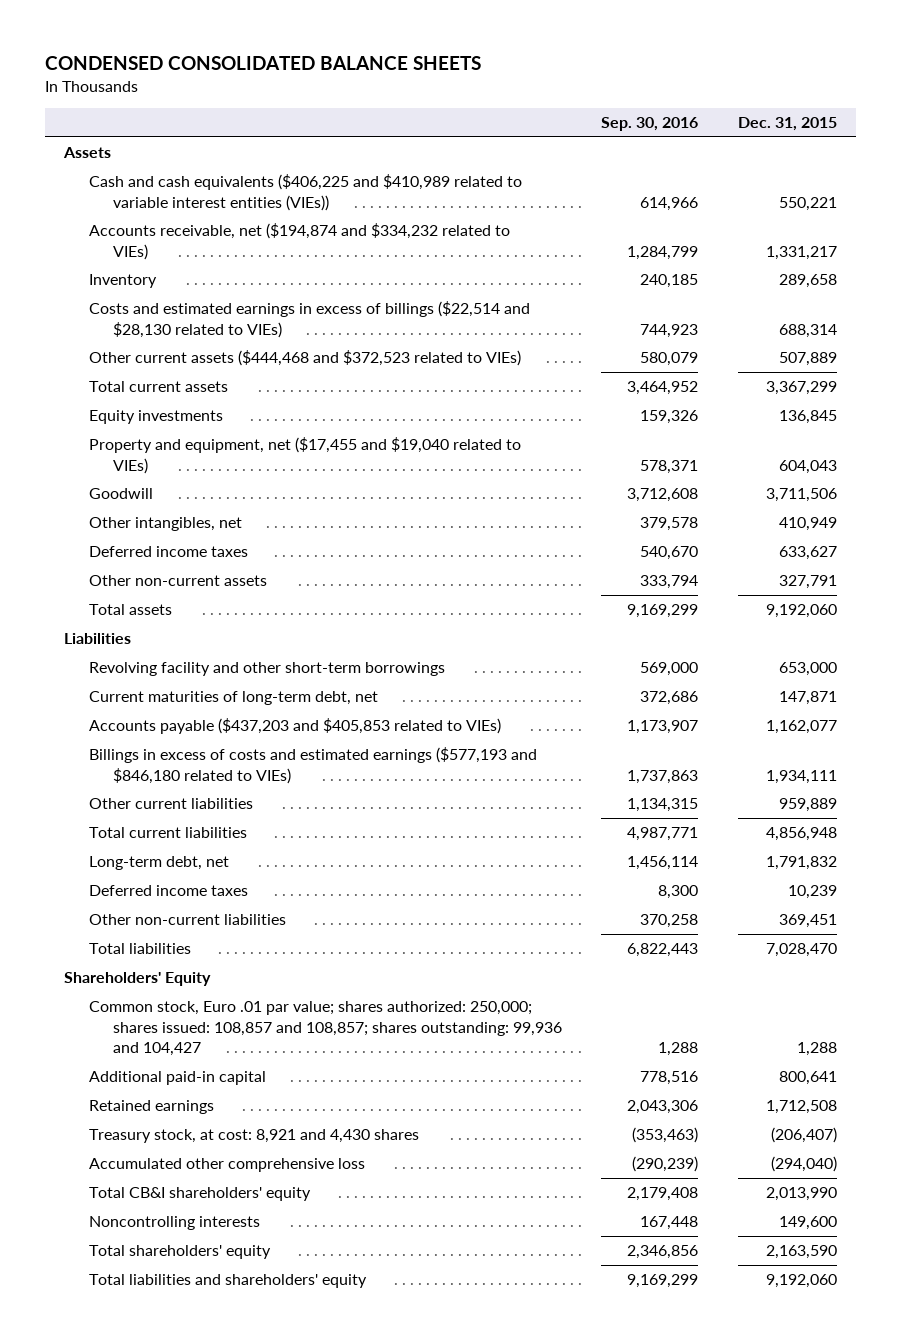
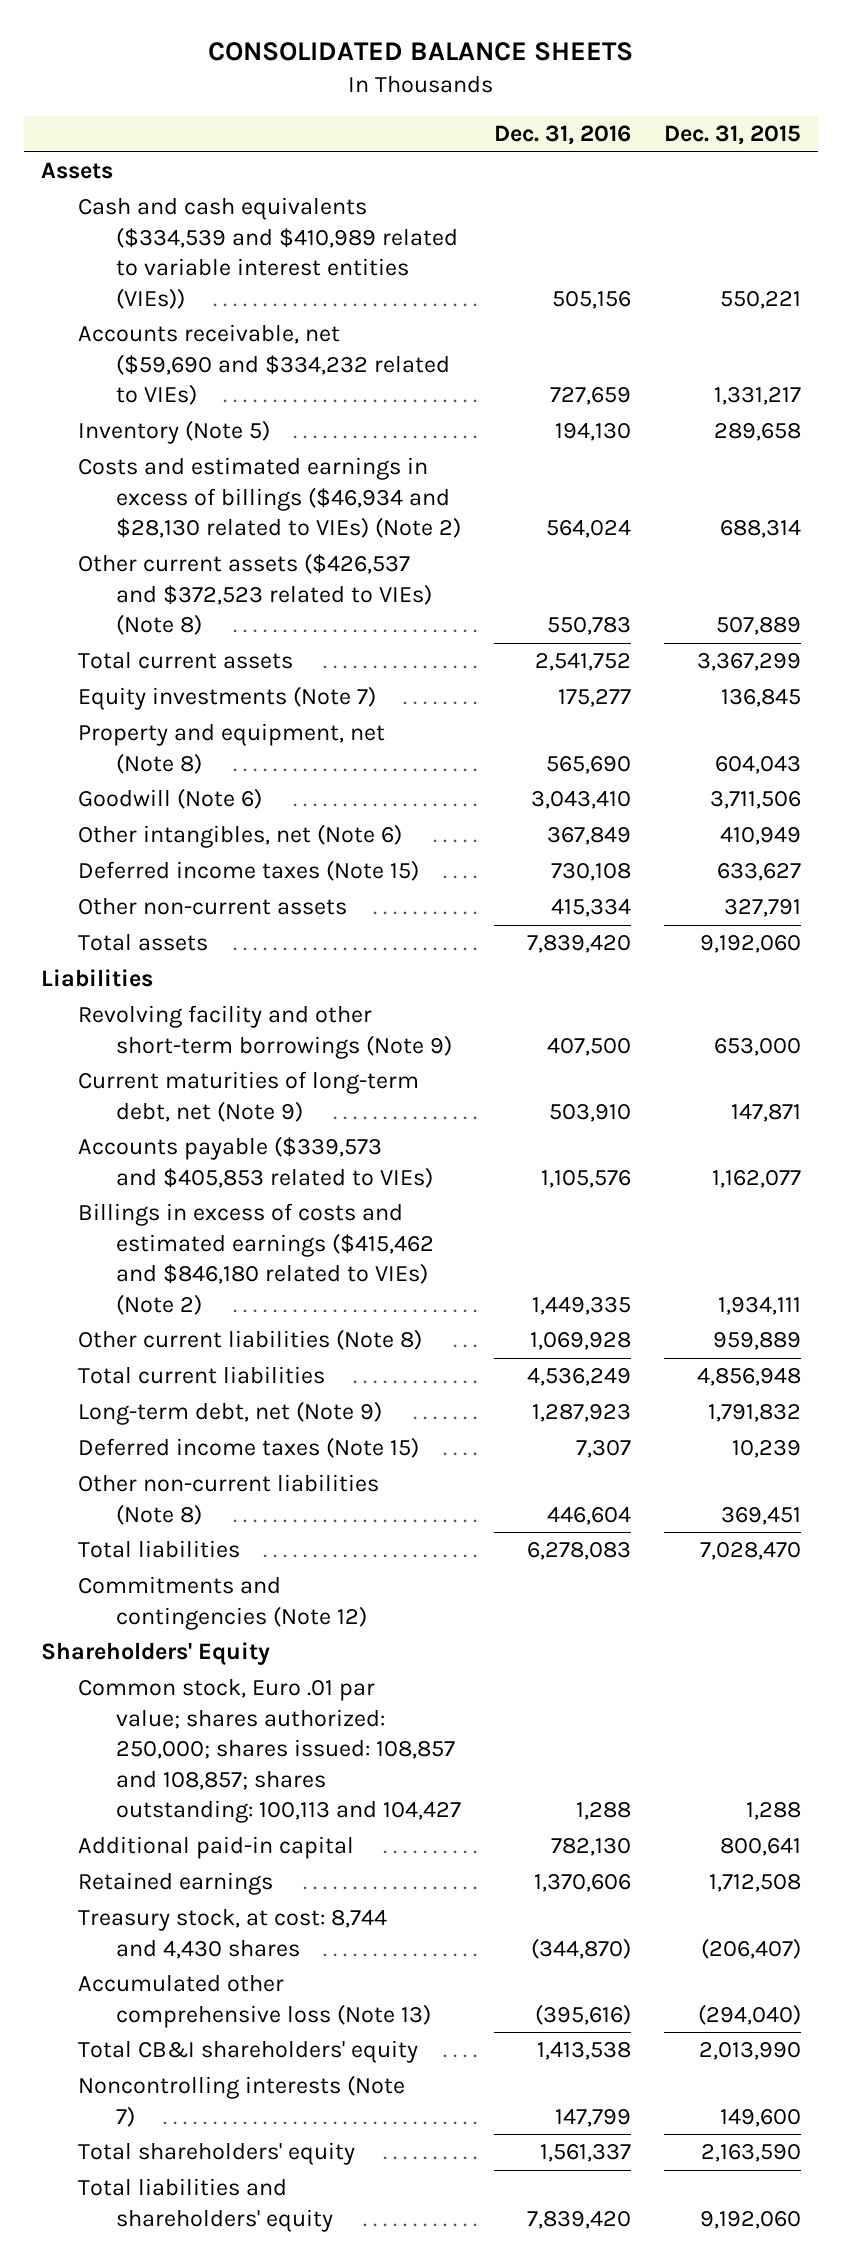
[44,55,481,70] CONDENSED CONSOLIDATED BALANCE SHEETS -> [208,42,634,62] CONSOLIDATED BALANCE SHEETS
[601,117,699,132] Sep. 30, 2016 -> none
none -> [494,125,632,146] Dec. 31, 2016
[88,174,522,211] Cash and cash equivalents ($406,225 and $410,989 related to variable interest entities (VIEs)) -> [78,197,458,309] Cash and cash equivalents ($334,539 and $410,989 related to variable interest entities (VIEs))
[88,223,510,260] Accounts receivable, net ($194,874 and $334,232 related to VIEs) -> [78,324,450,406] Accounts receivable, net ($59,690 and $334,232 related to VIEs)
[88,274,157,289] Inventory -> [78,420,271,445] Inventory (Note 5)
[88,301,530,338] Costs and estimated earnings in excess of billings ($22,514 and $28,130 related to VIEs) -> [78,457,461,539] Costs and estimated earnings in excess of billings ($46,934 and $28,130 related to VIEs) (Note 2)
[88,350,521,367] Other current assets ($444,468 and $372,523 related to VIEs) -> [78,553,432,636] Other current assets ($426,537 and $372,523 related to VIEs) (Note 8)
[88,410,223,425] Equity investments -> [78,686,377,711] Equity investments (Note 7)
[88,437,521,474] Property and equipment, net ($17,455 and $19,040 related to VIEs) -> [78,723,386,774] Property and equipment, net (Note 8)
[88,488,153,500] Goodwill -> [78,788,263,810] Goodwill (Note 6)
[88,517,242,532] Other intangibles, net -> [78,824,403,849] Other intangibles, net (Note 6)
[88,546,248,558] Deferred income taxes -> [78,860,420,882] Deferred income taxes (Note 15)
[88,662,445,677] Revolving facility and other short-term borrowings -> [78,1005,452,1059] Revolving facility and other short-term borrowings (Note 9)
[88,691,378,706] Current maturities of long-term debt, net -> [78,1071,420,1122] Current maturities of long-term debt, net (Note 9)
[88,718,501,735] Accounts payable ($437,203 and $405,853 related to VIEs) -> [78,1136,433,1188] Accounts payable ($339,573 and $405,853 related to VIEs)
[88,747,537,784] Billings in excess of costs and estimated earnings ($577,193 and $846,180 related to VIEs) -> [78,1203,434,1315] Billings in excess of costs and estimated earnings ($415,462 and $846,180 related to VIEs) (Note 2)
[88,798,253,810] Other current liabilities -> [78,1329,423,1351] Other current liabilities (Note 8)
[88,856,229,871] Long-term debt, net -> [78,1401,383,1426] Long-term debt, net (Note 9)
[88,885,248,897] Deferred income taxes -> [78,1437,420,1459] Deferred income taxes (Note 15)
[88,914,286,926] Other non-current liabilities -> [78,1474,380,1525] Other non-current liabilities (Note 8)
none -> [78,1576,367,1630] Commitments and contingencies (Note 12)
[88,1001,563,1056] Common stock, Euro .01 par value; shares authorized: 250,000; shares issued: 108,857 and 108,857; shares outstanding: 99,936 and 104,427 -> [78,1678,461,1823] Common stock, Euro .01 par value; shares authorized: 250,000; shares issued: 108,857 and 108,857; shares outstanding: 100,113 and 104,427
[88,1129,419,1144] Treasury stock, at cost: 8,921 and 4,430 shares -> [78,1908,388,1959] Treasury stock, at cost: 8,744 and 4,430 shares
[88,1158,365,1173] Accumulated other comprehensive loss -> [78,1974,431,2028] Accumulated other comprehensive loss (Note 13)
[88,1216,260,1231] Noncontrolling interests -> [78,2075,406,2127] Noncontrolling interests (Note 7)

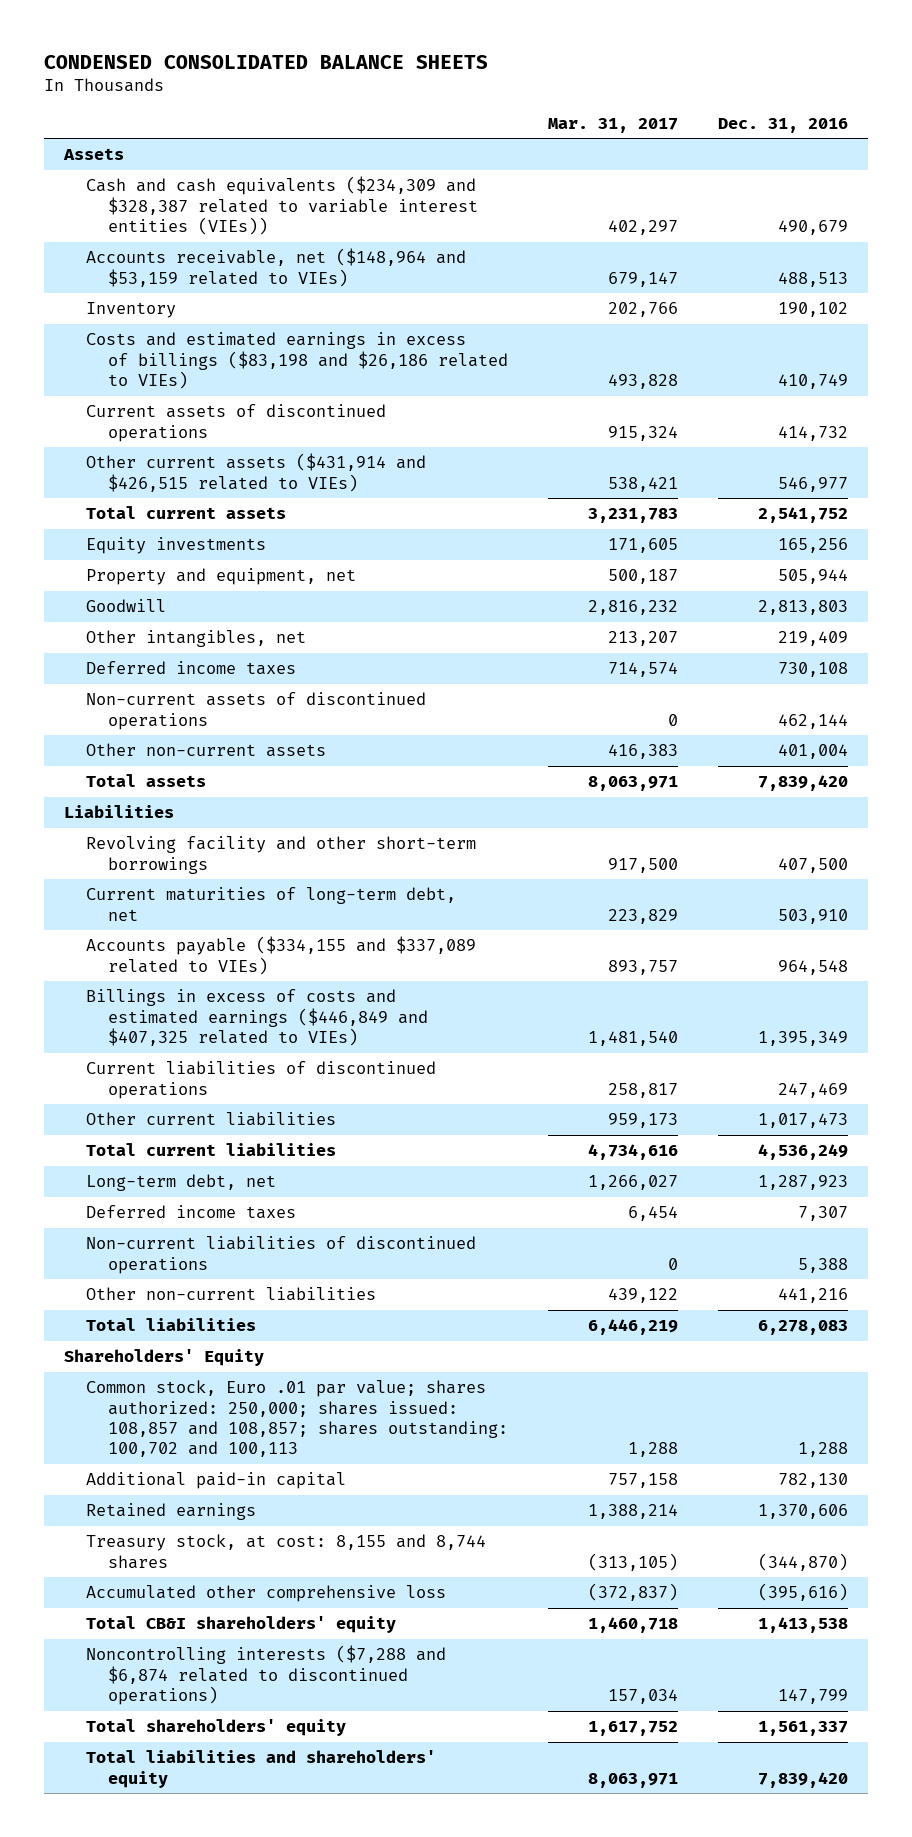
[208,42,634,62] CONSOLIDATED BALANCE SHEETS -> [43,55,488,70] CONDENSED CONSOLIDATED BALANCE SHEETS
[664,125,802,146] Dec. 31, 2015 -> none
none -> [547,117,678,133] Mar. 31, 2017
[78,197,458,309] Cash and cash equivalents ($334,539 and $410,989 related to variable interest entities (VIEs)) -> [85,176,478,235] Cash and cash equivalents ($234,309 and $328,387 related to variable interest entities (VIEs))
[552,290,632,309] 505,156 -> [777,219,848,235] 490,679
[78,324,450,406] Accounts receivable, net ($59,690 and $334,232 related to VIEs) -> [85,248,466,287] Accounts receivable, net ($148,964 and $53,159 related to VIEs)
[550,387,632,406] 727,659 -> [777,271,848,287] 488,513
[78,420,271,445] Inventory (Note 5) -> [85,302,176,319] Inventory
[555,423,632,442] 194,130 -> [777,302,848,318] 190,102
[78,457,461,539] Costs and estimated earnings in excess of billings ($46,934 and $28,130 related to VIEs) (Note 2) -> [85,332,508,389] Costs and estimated earnings in excess of billings ($83,198 and $26,186 related to VIEs)
[546,520,632,539] 564,024 -> [777,373,848,389] 410,749
none -> [85,404,386,442] Current assets of discontinued operations
[78,553,432,636] Other current assets ($426,537 and $372,523 related to VIEs) (Note 8) -> [85,453,426,492] Other current assets ($431,914 and $426,515 related to VIEs)
[547,617,632,636] 550,783 -> [777,476,848,492] 546,977
[78,686,377,711] Equity investments (Note 7) -> [85,537,266,555] Equity investments
[558,689,632,708] 175,277 -> [777,538,848,554] 165,256
[78,723,386,774] Property and equipment, net (Note 8) -> [85,568,356,586] Property and equipment, net
[546,755,632,774] 565,690 -> [777,569,848,585] 505,944
[78,788,263,810] Goodwill (Note 6) -> [85,599,166,613] Goodwill
[531,791,632,810] 3,043,410 -> [757,600,848,616] 2,813,803
[78,824,403,849] Other intangibles, net (Note 6) -> [85,630,306,648] Other intangibles, net
[547,827,632,846] 367,849 -> [777,631,848,647] 219,409
[78,860,420,882] Deferred income taxes (Note 15) -> [85,661,296,676] Deferred income taxes
none -> [85,692,426,730] Non-current assets of discontinued operations
[551,899,632,918] 415,334 -> [777,744,848,760] 401,004
[78,1005,452,1059] Revolving facility and other short-term borrowings (Note 9) -> [85,836,476,874] Revolving facility and other short-term borrowings
[78,1071,420,1122] Current maturities of long-term debt, net (Note 9) -> [85,887,456,921] Current maturities of long-term debt, net
[78,1136,433,1188] Accounts payable ($339,573 and $405,853 related to VIEs) -> [85,936,476,975] Accounts payable ($334,155 and $337,089 related to VIEs)
[541,1169,632,1188] 1,105,576 -> [777,959,848,975] 964,548
[78,1203,434,1315] Billings in excess of costs and estimated earnings ($415,462 and $846,180 related to VIEs) (Note 2) -> [85,989,428,1046] Billings in excess of costs and estimated earnings ($446,849 and $407,325 related to VIEs)
[532,1296,632,1315] 1,449,335 -> [757,1030,848,1046] 1,395,349
none -> [85,1061,436,1099] Current liabilities of discontinued operations
[78,1329,423,1351] Other current liabilities (Note 8) -> [85,1112,336,1127] Other current liabilities
[530,1332,632,1351] 1,069,928 -> [757,1113,848,1129] 1,017,473
[78,1401,383,1426] Long-term debt, net (Note 9) -> [85,1174,276,1192] Long-term debt, net
[78,1437,420,1459] Deferred income taxes (Note 15) -> [85,1205,296,1220] Deferred income taxes
none -> [85,1236,476,1274] Non-current liabilities of discontinued operations
[78,1474,380,1525] Other non-current liabilities (Note 8) -> [85,1287,376,1302] Other non-current liabilities
[547,1506,632,1525] 446,604 -> [777,1288,848,1304] 441,216
[78,1576,367,1630] Commitments and contingencies (Note 12) -> none
[78,1678,461,1823] Common stock, Euro .01 par value; shares authorized: 250,000; shares issued: 108,857 and 108,857; shares outstanding: 100,113 and 104,427 -> [85,1380,508,1458] Common stock, Euro .01 par value; shares authorized: 250,000; shares issued: 108,857 and 108,857; shares outstanding: 100,702 and 100,113
[78,1908,388,1959] Treasury stock, at cost: 8,744 and 4,430 shares -> [85,1534,486,1569] Treasury stock, at cost: 8,155 and 8,744 shares
[78,1974,431,2028] Accumulated other comprehensive loss (Note 13) -> [85,1585,446,1603] Accumulated other comprehensive loss
[78,2075,406,2127] Noncontrolling interests (Note 7) -> [85,1645,446,1705] Noncontrolling interests ($7,288 and $6,874 related to discontinued operations)

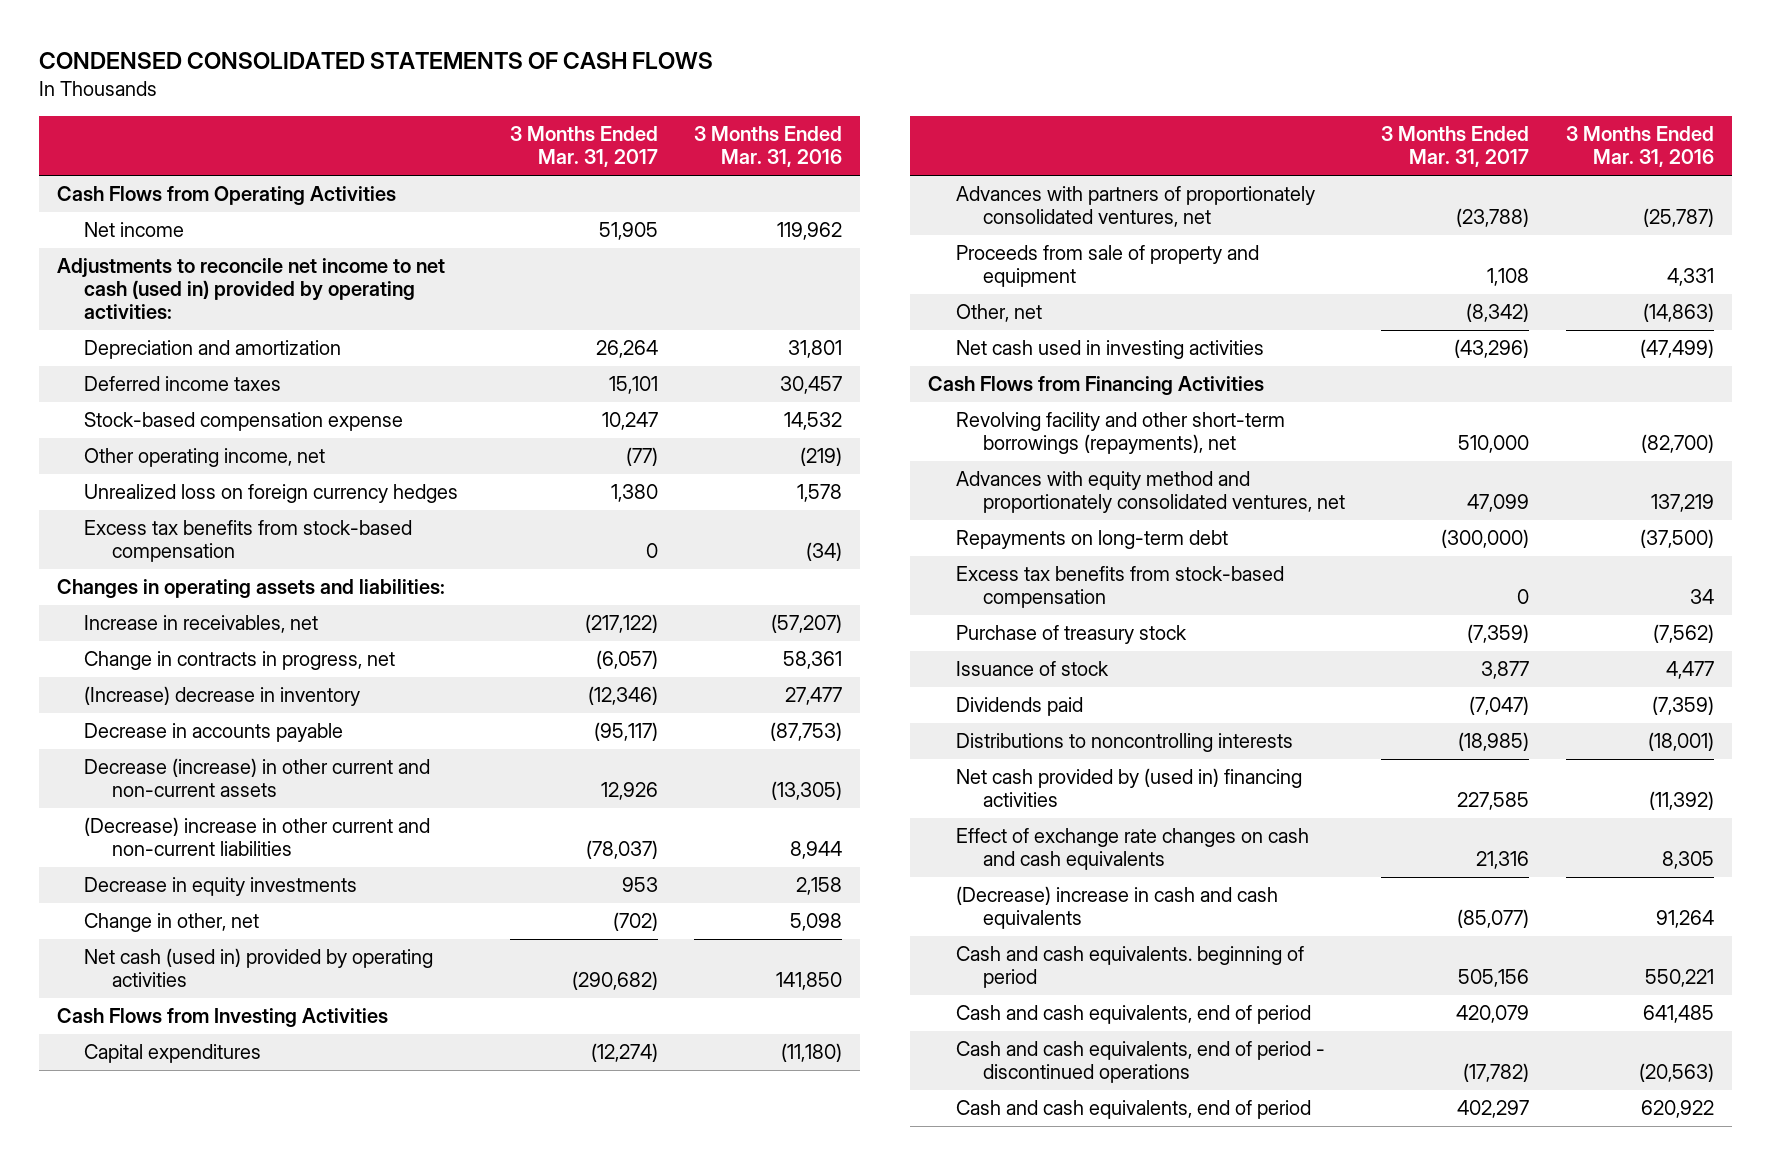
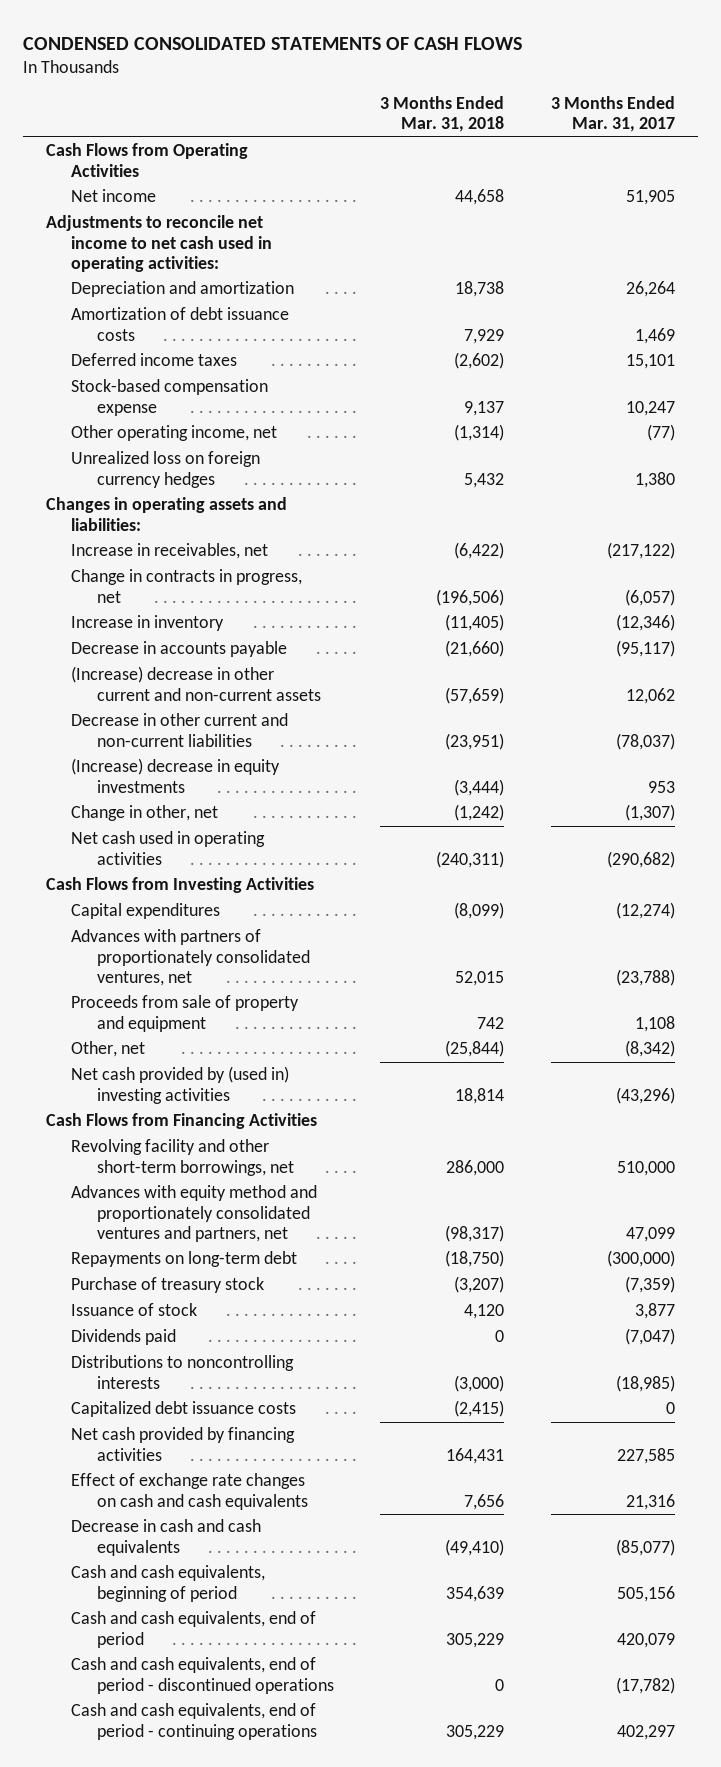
[694,126,843,168] 3 Months Ended Mar. 31, 2016 -> none
none -> [380,96,505,133] 3 Months Ended Mar. 31, 2018
[56,258,445,320] Adjustments to reconcile net income to net cash (used in) provided by operating activities: -> [46,215,273,272] Adjustments to reconcile net income to net cash used in operating activities:
none -> [71,307,290,341] Amortization of debt issuance costs
[84,520,413,563] Excess tax benefits from stock-based compensation -> none
[84,686,361,707] (Increase) decrease in inventory -> [71,615,225,632] Increase in inventory
[84,758,431,798] Decrease (increase) in other current and non-current assets -> [71,666,321,701] (Increase) decrease in other current and non-current assets
[601,782,659,801] 12,926 -> [625,687,675,704] 12,062
[84,817,431,857] (Decrease) increase in other current and non-current liabilities -> [71,713,289,747] Decrease in other current and non-current liabilities
[84,877,358,897] Decrease in equity investments -> [71,758,281,793] (Increase) decrease in equity investments
[613,912,659,932] (702) -> [624,804,675,822] (1,307)
[84,948,434,988] Net cash (used in) provided by operating activities -> [71,831,266,865] Net cash used in operating activities
[955,340,1264,360] Net cash used in investing activities -> [71,1066,290,1104] Net cash provided by (used in) investing activities
[955,412,1285,455] Revolving facility and other short-term borrowings (repayments), net -> [71,1139,294,1176] Revolving facility and other short-term borrowings, net
[955,471,1346,514] Advances with equity method and proportionately consolidated ventures, net -> [71,1185,318,1242] Advances with equity method and proportionately consolidated ventures and partners, net
[955,566,1284,609] Excess tax benefits from stock-based compensation -> none
none -> [71,1401,297,1418] Capitalized debt issuance costs
[955,768,1302,808] Net cash provided by (used in) financing activities -> [71,1427,296,1461] Net cash provided by financing activities
[955,886,1278,930] (Decrease) increase in cash and cash equivalents -> [71,1519,262,1556] Decrease in cash and cash equivalents
[955,946,1304,989] Cash and cash equivalents. beginning of period -> [71,1565,266,1602] Cash and cash equivalents, beginning of period
[955,1100,1311,1120] Cash and cash equivalents, end of period -> [71,1703,317,1740] Cash and cash equivalents, end of period - continuing operations

